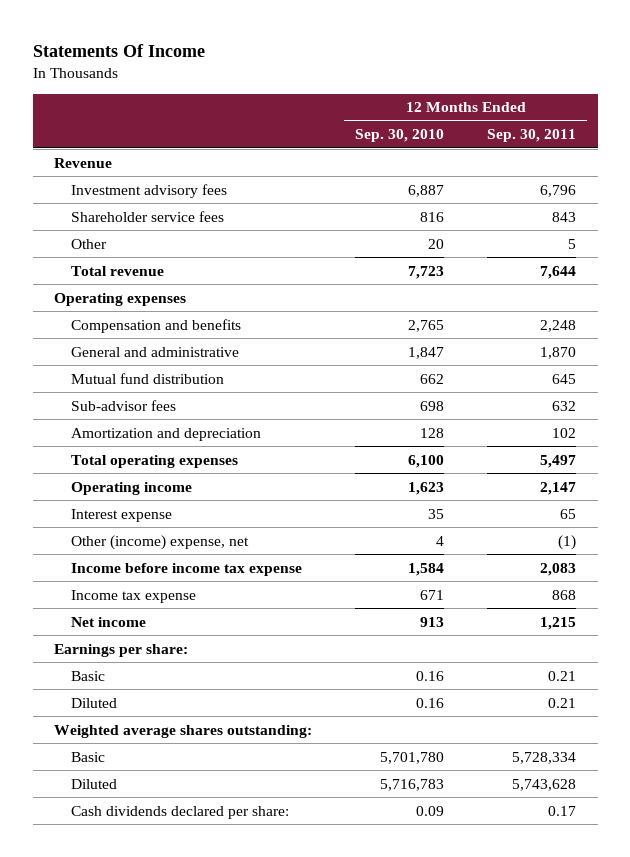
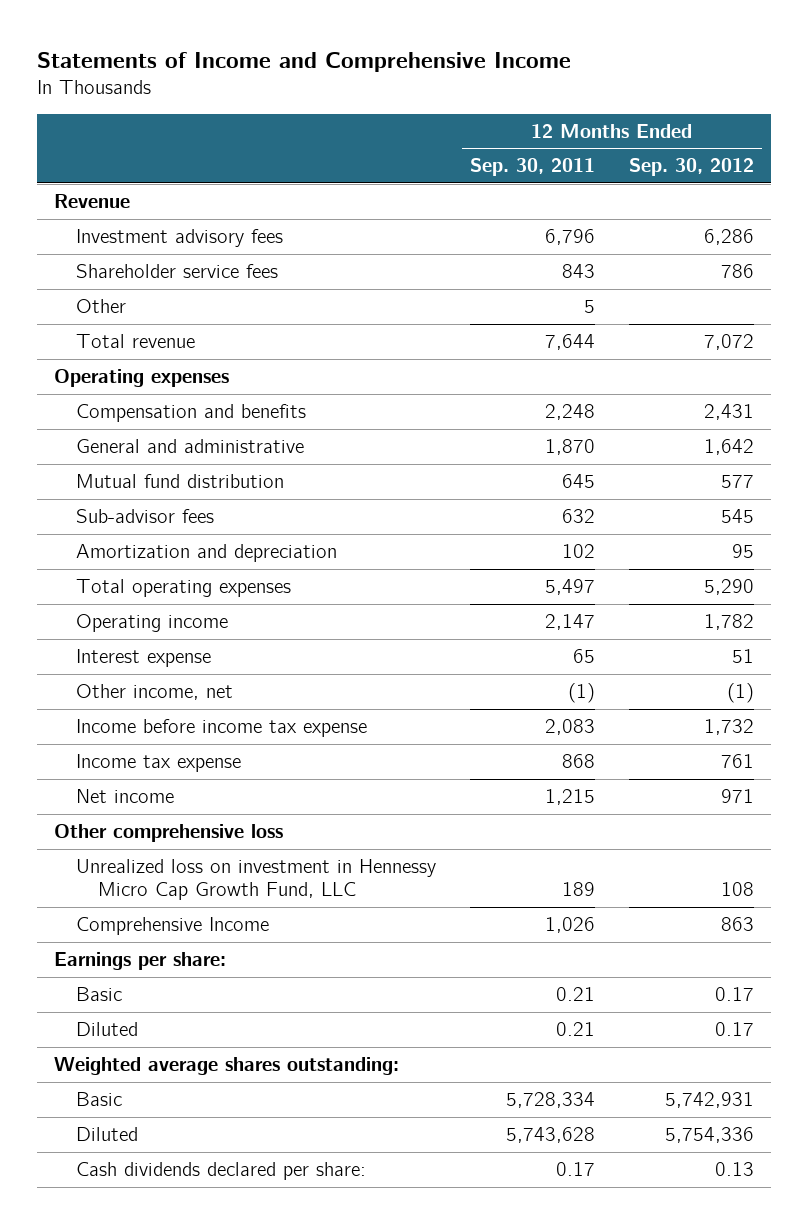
[32,43,205,57] Statements Of Income -> [37,51,572,72] Statements of Income and Comprehensive Income
[355,129,445,143] Sep. 30, 2010 -> none
none -> [628,158,754,177] Sep. 30, 2012
[70,534,249,550] Other (income) expense, net -> [76,683,234,700] Other income, net
none -> [54,823,284,842] Other comprehensive loss
none -> [76,858,437,901] Unrealized loss on investment in Hennessy Micro Cap Growth Fund, LLC
none -> [76,916,270,935] Comprehensive Income

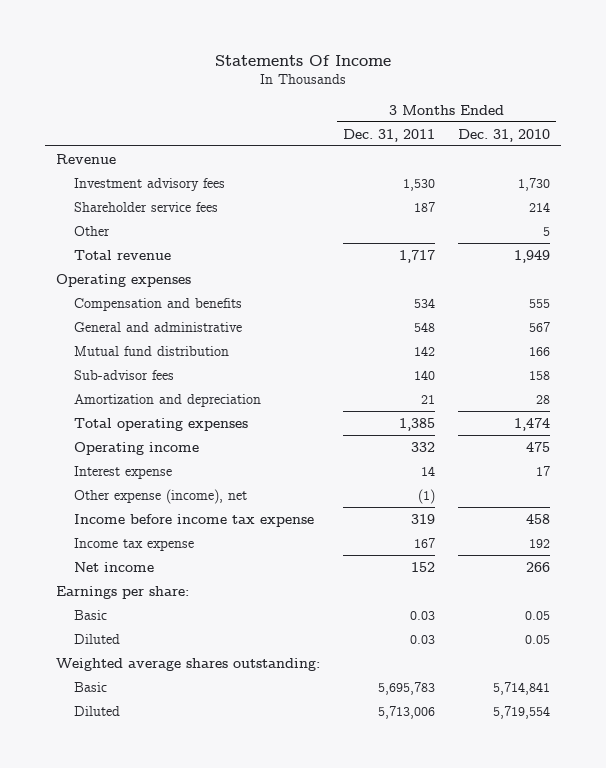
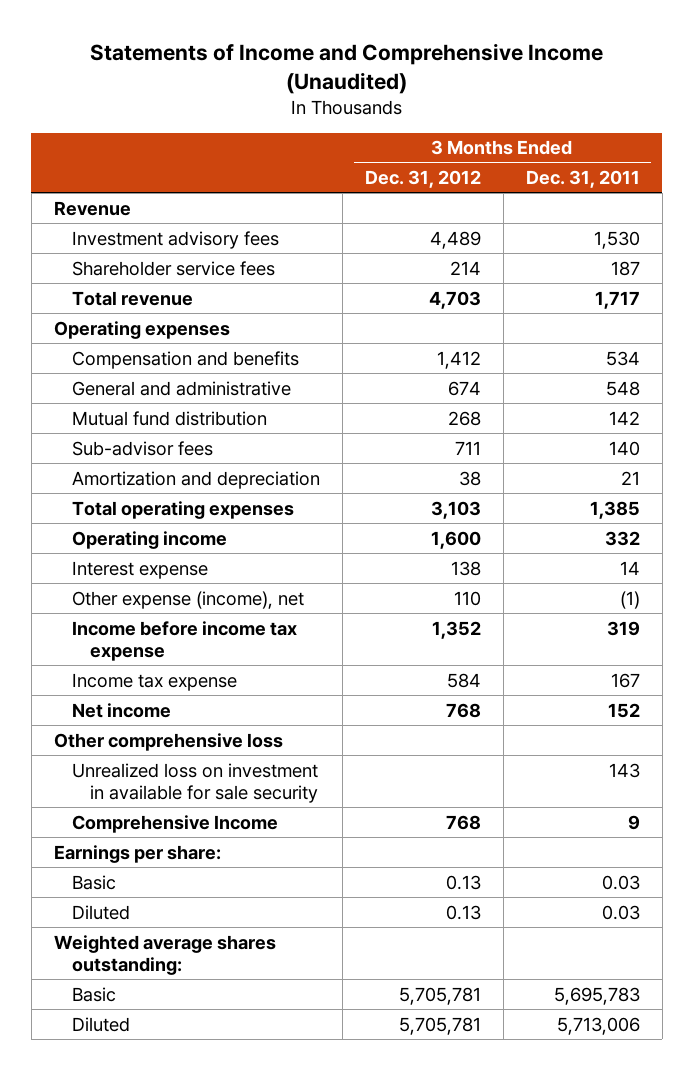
[215,55,392,67] Statements Of Income -> [89,43,603,94] Statements of Income and Comprehensive Income (Unaudited)
[457,128,550,142] Dec. 31, 2010 -> none
none -> [364,169,481,188] Dec. 31, 2012
[74,225,111,236] Other -> none
none -> [53,732,283,751] Other comprehensive loss
none -> [71,762,318,803] Unrealized loss on investment in available for sale security
none -> [71,814,278,833] Comprehensive Income

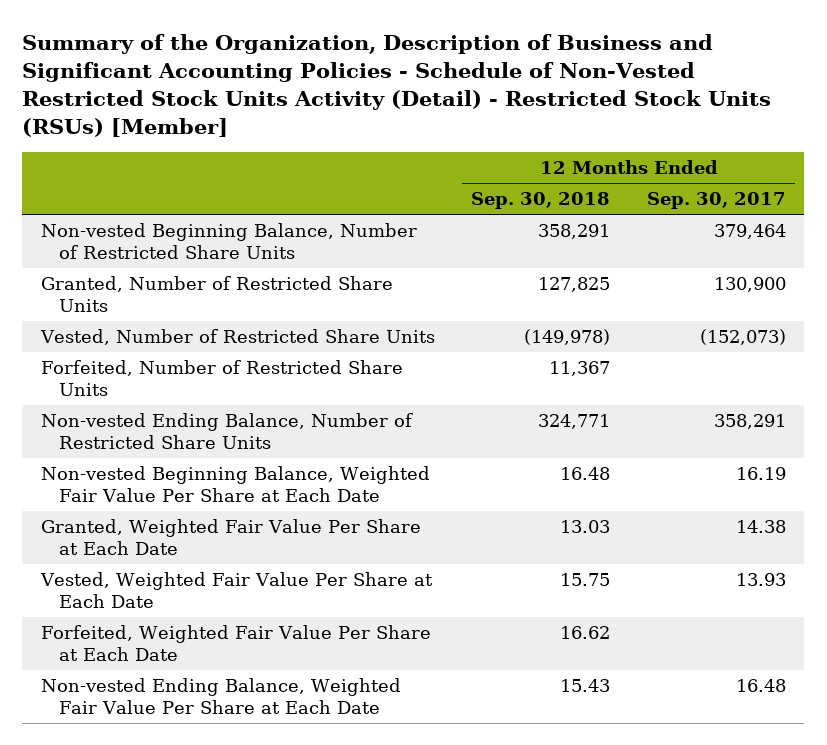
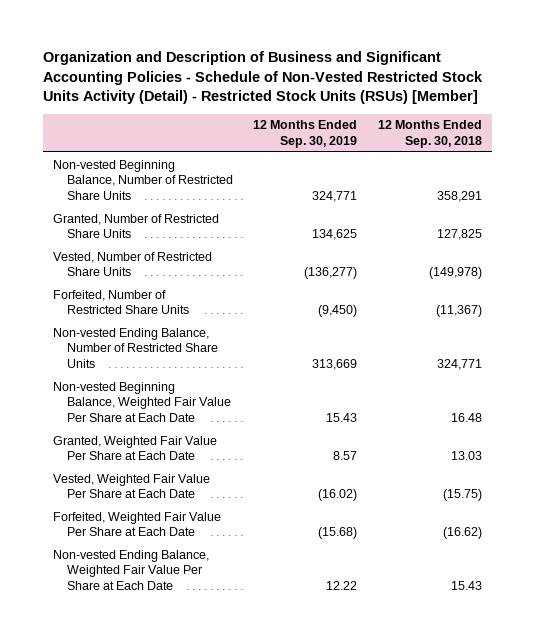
[22,34,772,137] Summary of the Organization, Description of Business and Significant Accounting Policies - Schedule of Non-Vested Restricted Stock Units Activity (Detail) - Restricted Stock Units (RSUs) [Member] -> [42,51,483,105] Organization and Description of Business and Significant Accounting Policies - Schedule of Non-Vested Restricted Stock Units Activity (Detail) - Restricted Stock Units (RSUs) [Member]
[647,192,787,210] Sep. 30, 2017 -> none
none -> [253,120,358,149] 12 Months Ended Sep. 30, 2019
[549,361,611,377] 11,367 -> [435,305,482,318] (11,367)
[560,573,611,587] 15.75 -> [442,489,482,502] (15.75)
[560,626,611,640] 16.62 -> [442,527,482,540] (16.62)

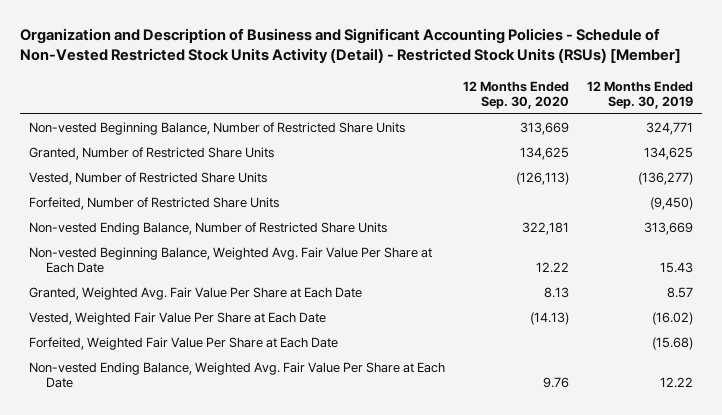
[377,120,482,149] 12 Months Ended Sep. 30, 2018 -> none
none -> [462,80,569,109] 12 Months Ended Sep. 30, 2020
[53,381,231,422] Non-vested Beginning Balance, Weighted Fair Value Per Share at Each Date -> [29,247,433,274] Non-vested Beginning Balance, Weighted Avg. Fair Value Per Share at Each Date
[53,435,218,461] Granted, Weighted Fair Value Per Share at Each Date -> [29,287,363,301] Granted, Weighted Avg. Fair Value Per Share at Each Date
[53,549,210,590] Non-vested Ending Balance, Weighted Fair Value Per Share at Each Date -> [29,362,446,389] Non-vested Ending Balance, Weighted Avg. Fair Value Per Share at Each Date

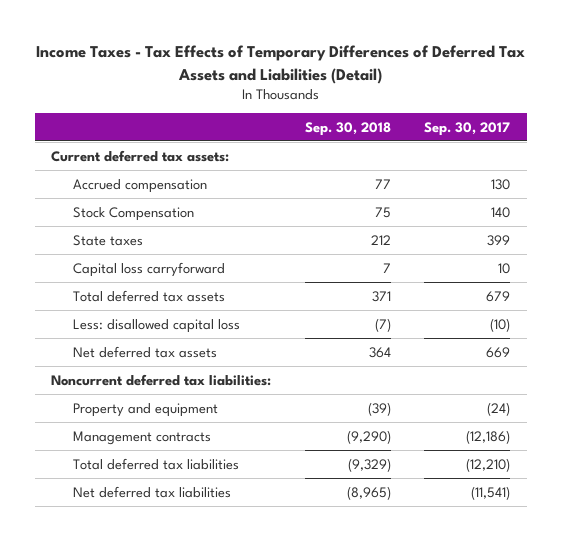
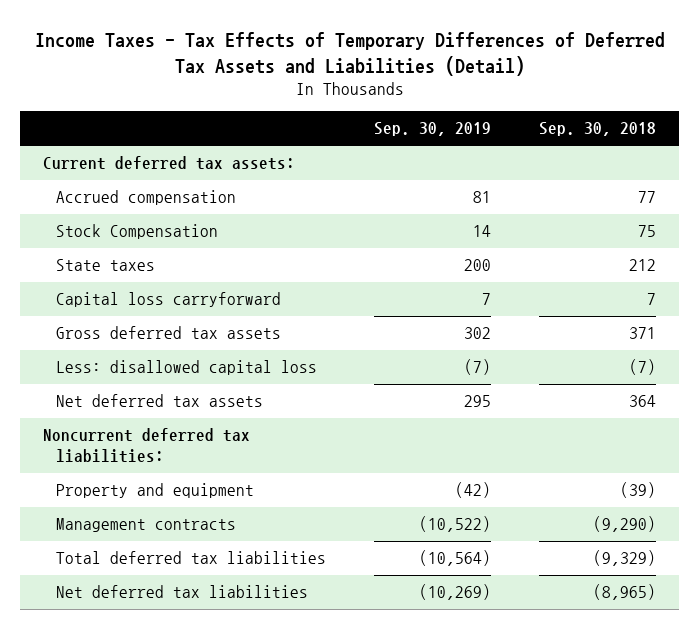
[424,121,511,136] Sep. 30, 2017 -> none
none -> [373,122,491,137] Sep. 30, 2019
[72,289,225,302] Total deferred tax assets -> [55,326,281,340] Gross deferred tax assets

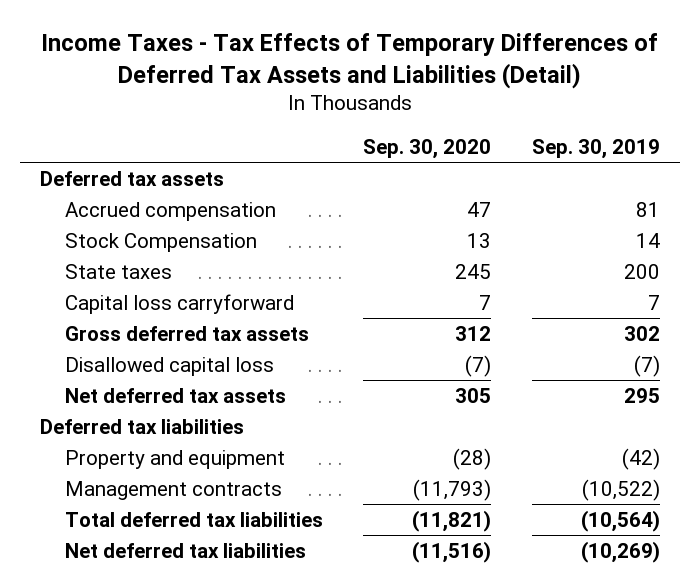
[538,122,656,137] Sep. 30, 2018 -> none
none -> [363,138,492,159] Sep. 30, 2020
[43,156,296,171] Current deferred tax assets: -> [39,170,224,186] Deferred tax assets
[55,360,317,376] Less: disallowed capital loss -> [64,356,274,376] Disallowed capital loss
[43,428,251,464] Noncurrent deferred tax liabilities: -> [39,418,244,434] Deferred tax liabilities

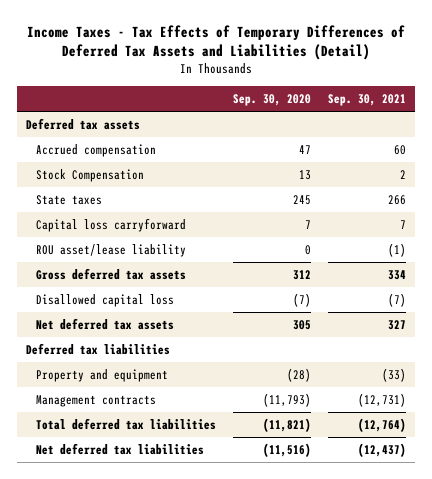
[531,138,660,159] Sep. 30, 2019 -> none
none -> [328,94,407,107] Sep. 30, 2021
none -> [35,243,186,257] ROU asset/lease liability

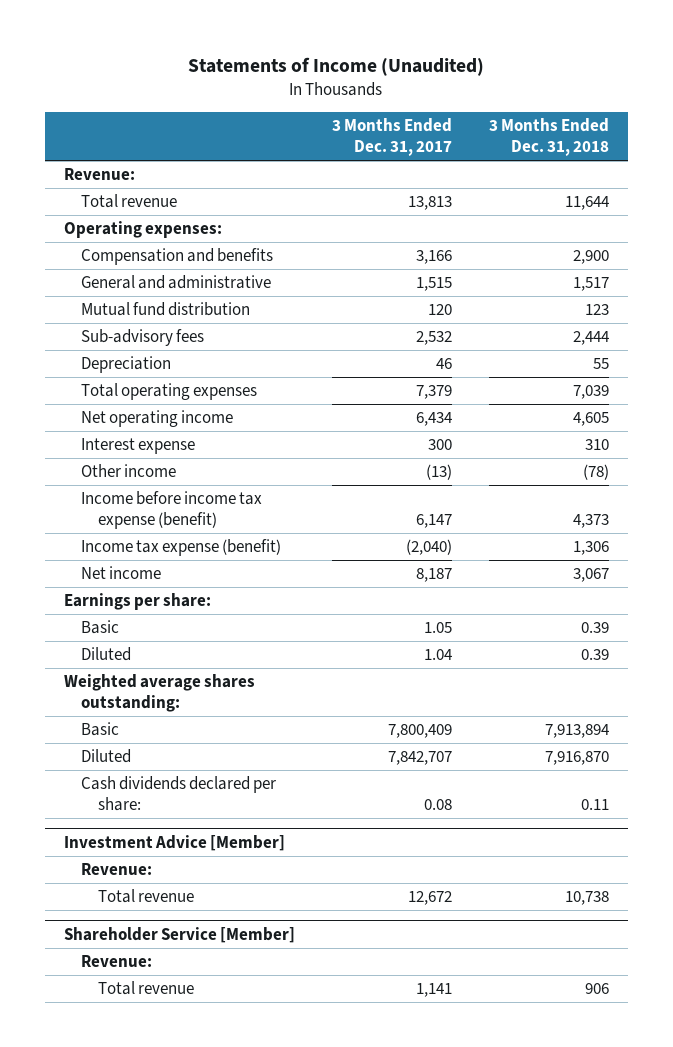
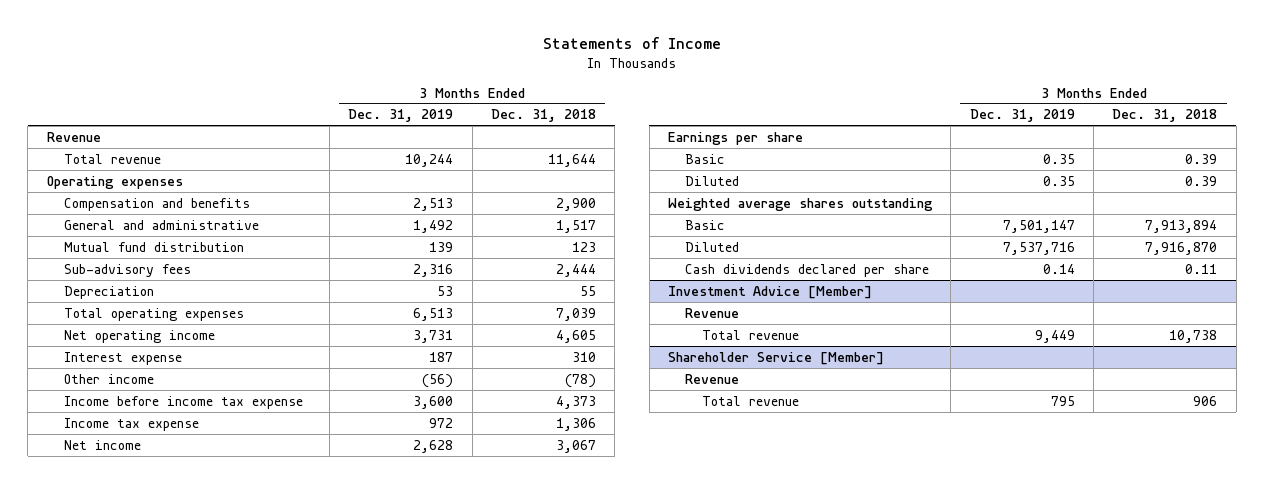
[188,56,485,76] Statements of Income (Unaudited) -> [543,37,722,50] Statements of Income
[331,118,452,157] 3 Months Ended Dec. 31, 2017 -> none
none -> [348,109,454,123] Dec. 31, 2019
[63,168,135,181] Revenue: -> [46,131,101,142] Revenue
[63,221,222,239] Operating expenses: -> [46,175,183,189] Operating expenses
[80,491,262,530] Income before income tax expense (benefit) -> [63,395,303,409] Income before income tax expense
[80,539,281,557] Income tax expense (benefit) -> [63,417,199,431] Income tax expense
[63,593,211,611] Earnings per share: -> [668,131,804,145] Earnings per share
[63,674,255,713] Weighted average shares outstanding: -> [668,197,934,211] Weighted average shares outstanding
[80,776,276,812] Cash dividends declared per share: -> [685,263,930,277] Cash dividends declared per share
[80,863,152,876] Revenue: -> [685,307,740,318] Revenue
[80,955,152,968] Revenue: -> [685,373,740,384] Revenue

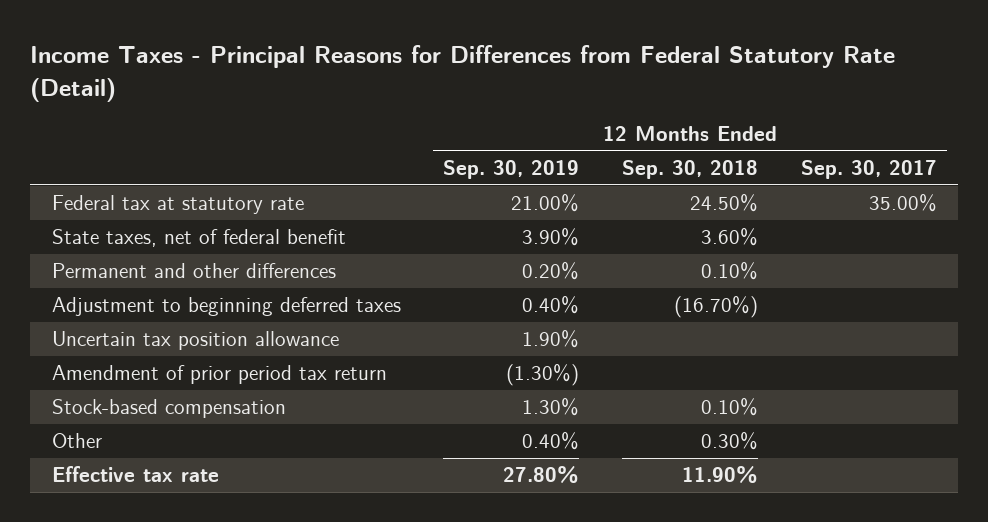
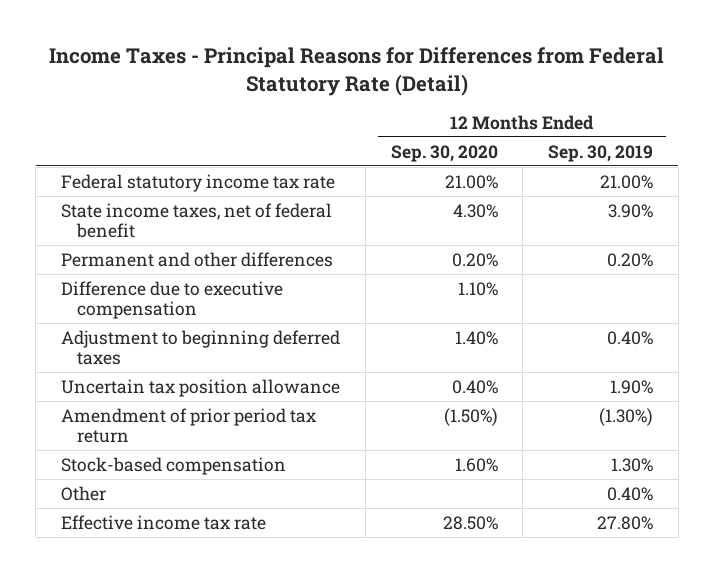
[621,160,758,180] Sep. 30, 2018 -> none
[800,160,937,180] Sep. 30, 2017 -> none
none -> [390,144,498,162] Sep. 30, 2020
[51,195,304,215] Federal tax at statutory rate -> [61,173,336,192] Federal statutory income tax rate
[51,229,346,248] State taxes, net of federal benefit -> [61,202,333,239] State income taxes, net of federal benefit
none -> [61,280,284,320] Difference due to executive compensation
[51,466,219,483] Effective tax rate -> [61,514,267,530] Effective income tax rate

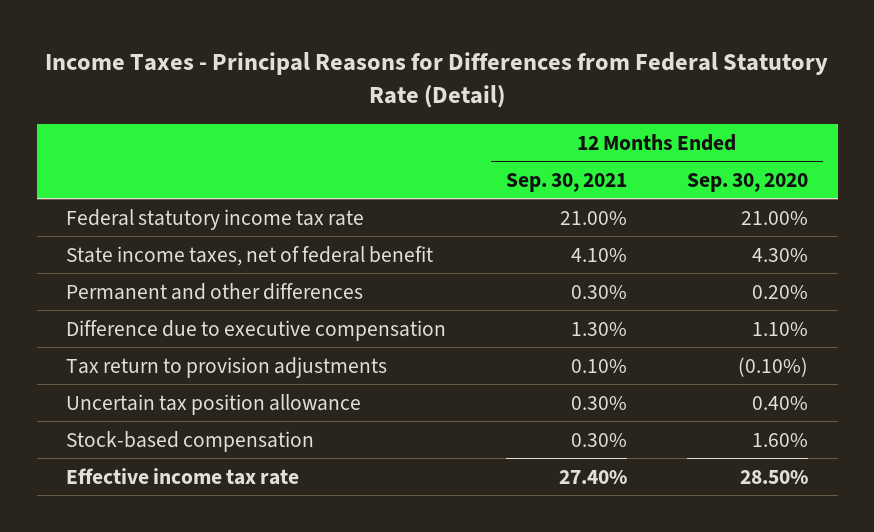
[547,144,653,162] Sep. 30, 2019 -> none
none -> [506,172,628,192] Sep. 30, 2021
[61,329,341,366] Adjustment to beginning deferred taxes -> none
none -> [66,356,388,378] Tax return to provision adjustments
[61,407,317,444] Amendment of prior period tax return -> none
[61,485,107,501] Other -> none

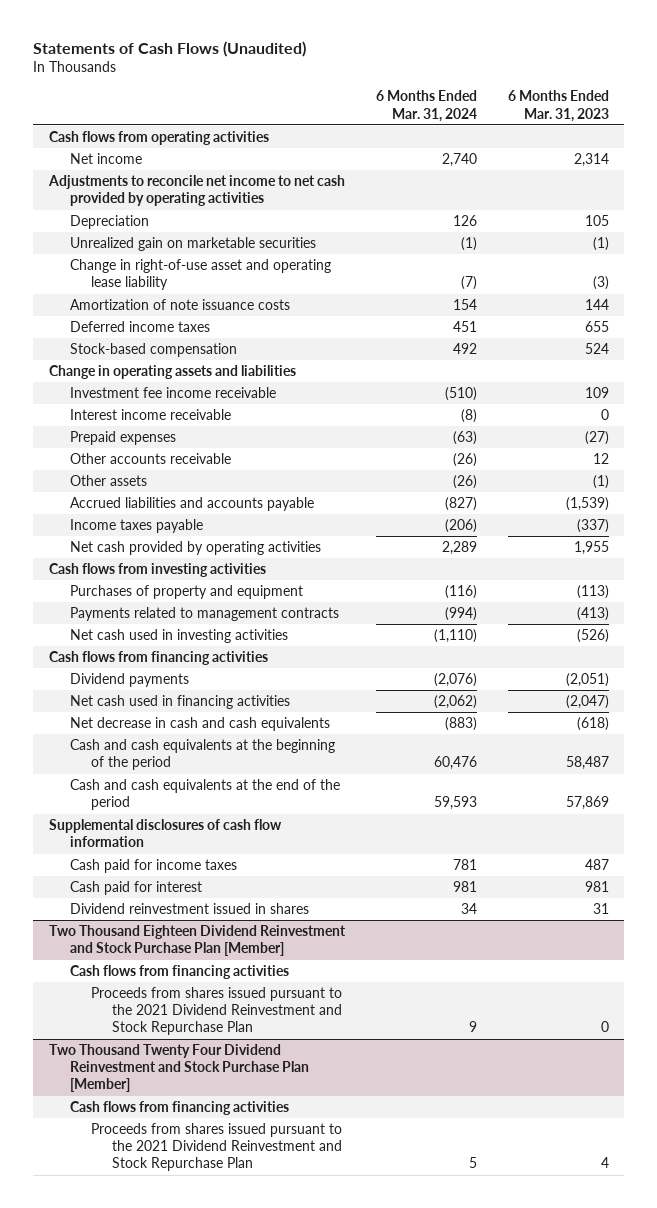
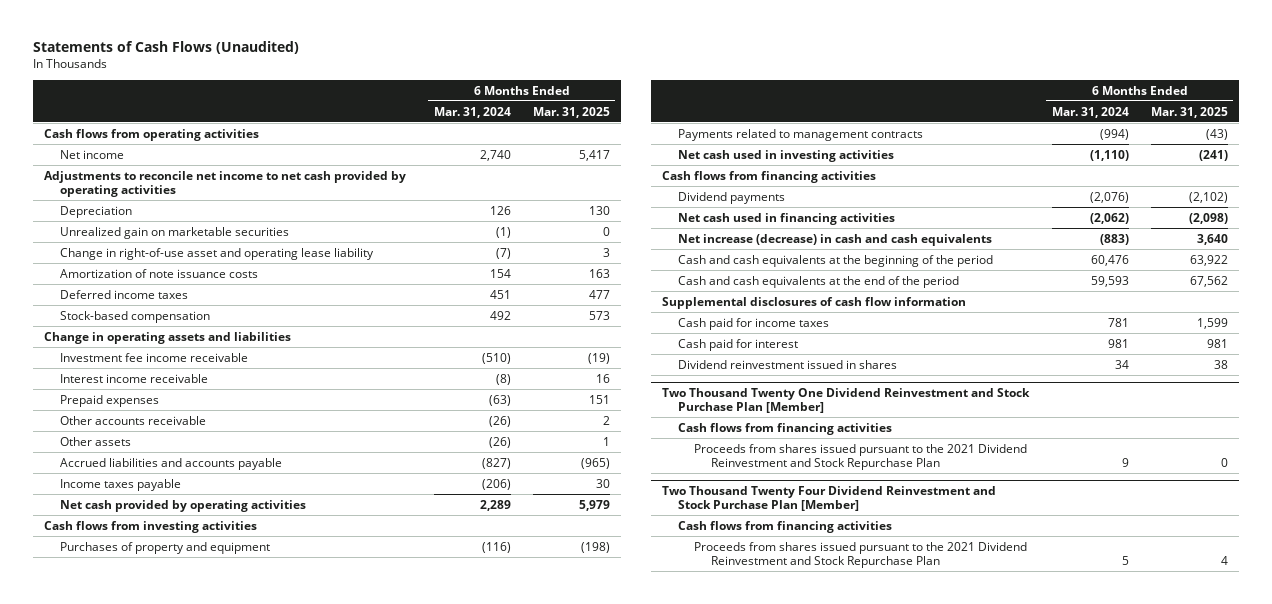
[507,90,609,122] 6 Months Ended Mar. 31, 2023 -> none
none -> [532,106,610,118] Mar. 31, 2025
[69,716,330,731] Net decrease in cash and cash equivalents -> [678,233,993,246] Net increase (decrease) in cash and cash equivalents
[48,924,346,957] Two Thousand Eighteen Dividend Reinvestment and Stock Purchase Plan [Member] -> [662,387,1031,413] Two Thousand Twenty One Dividend Reinvestment and Stock Purchase Plan [Member]

